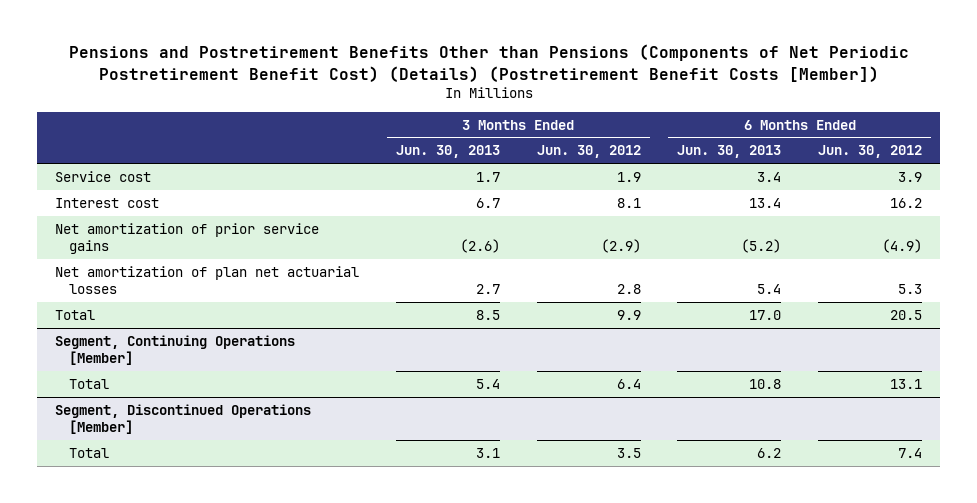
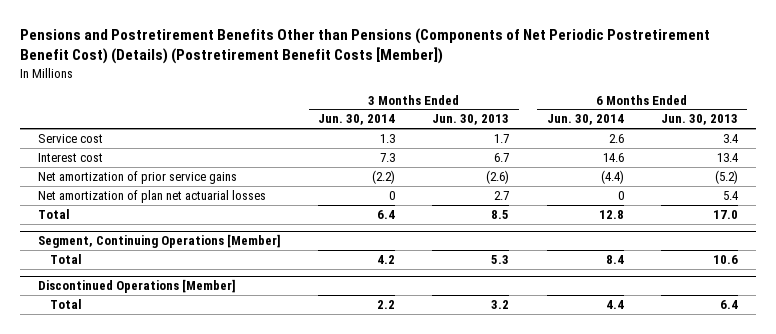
[536,145,641,159] Jun. 30, 2012 -> none
[817,145,922,159] Jun. 30, 2012 -> none
none -> [318,114,396,126] Jun. 30, 2014
none -> [546,114,624,126] Jun. 30, 2014
[475,378,500,389] 5.4 -> [491,254,510,264] 5.3
[749,378,782,389] 10.8 -> [712,254,738,264] 10.6
[55,403,312,434] Segment, Discontinued Operations [Member] -> [38,279,237,294] Discontinued Operations [Member]
[475,447,500,458] 3.1 -> [491,299,510,309] 3.2
[757,447,782,458] 6.2 -> [719,299,738,309] 6.4

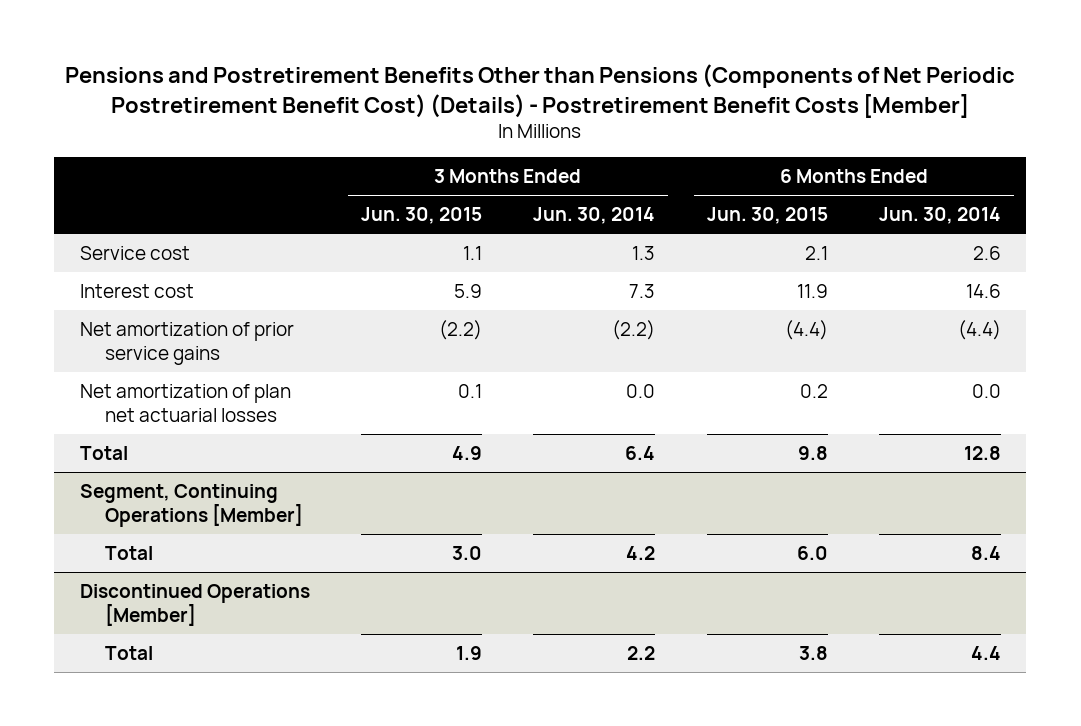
[19,28,710,65] Pensions and Postretirement Benefits Other than Pensions (Components of Net Periodic Postretirement Benefit Cost) (Details) (Postretirement Benefit Costs [Member]) -> [65,64,1016,118] Pensions and Postretirement Benefits Other than Pensions (Components of Net Periodic Postretirement Benefit Cost) (Details) - Postretirement Benefit Costs [Member]
[432,114,510,126] Jun. 30, 2013 -> none
[660,114,738,126] Jun. 30, 2013 -> none
none -> [360,207,482,225] Jun. 30, 2015
none -> [706,207,828,225] Jun. 30, 2015
[389,190,396,200] 0 -> [626,383,656,398] 0.0
[617,190,624,200] 0 -> [971,383,1001,398] 0.0

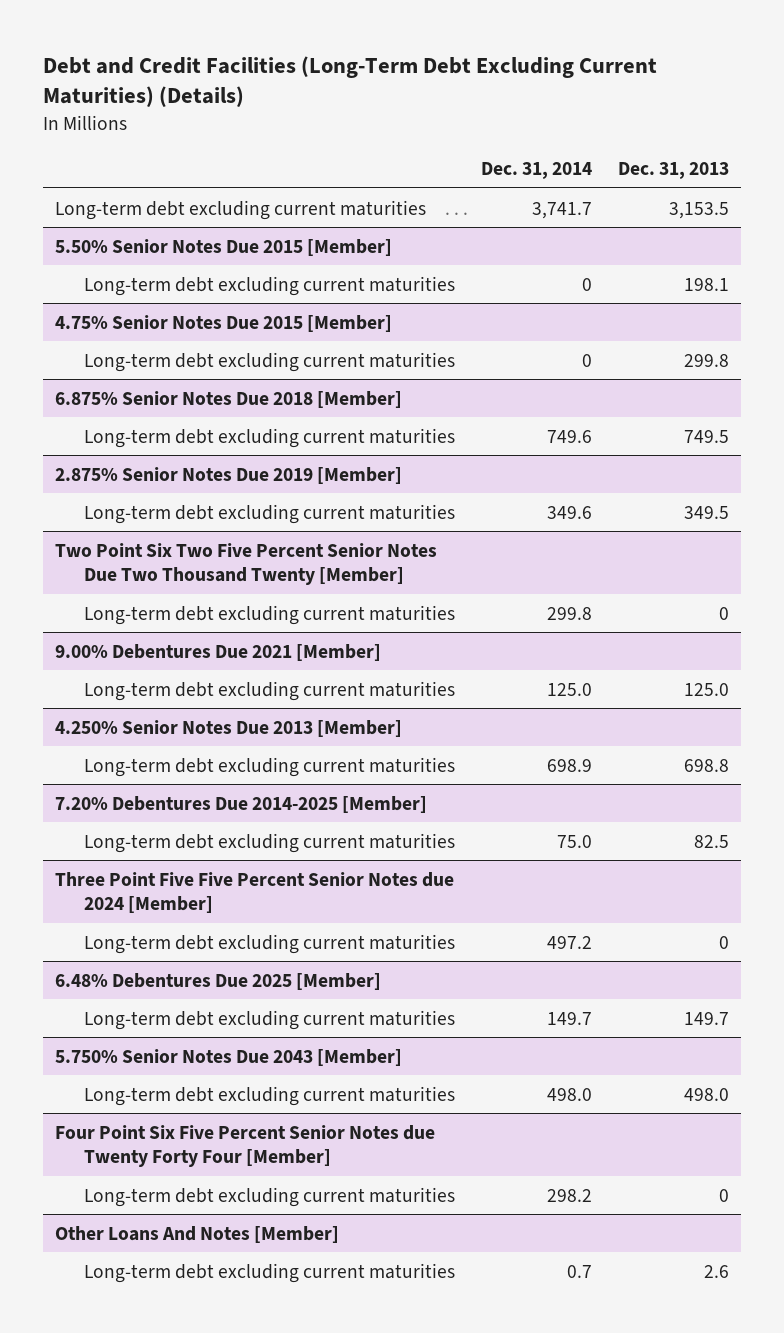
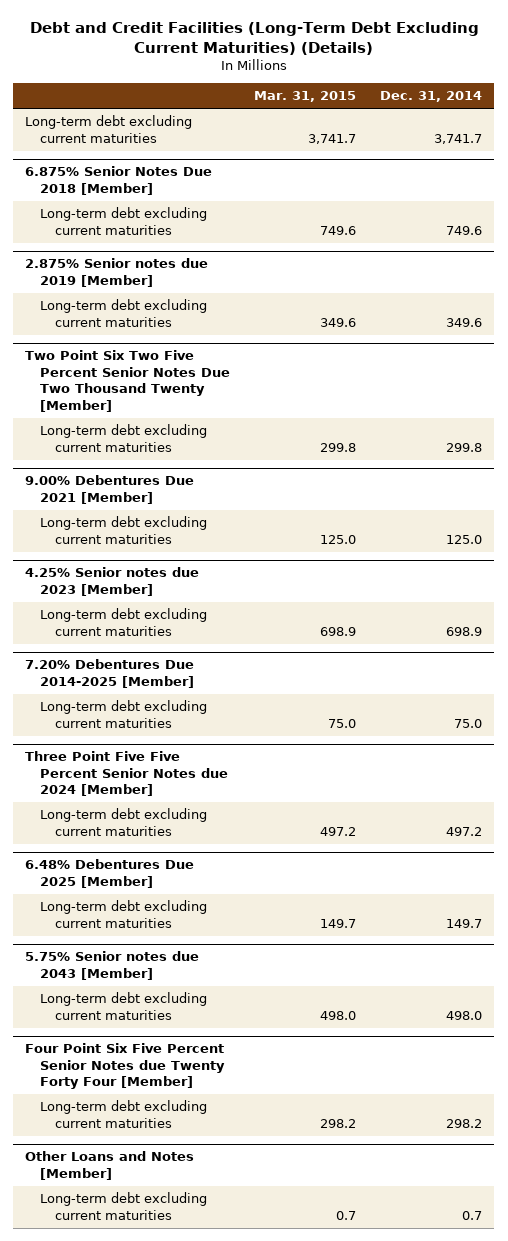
[617,161,729,179] Dec. 31, 2013 -> none
none -> [254,91,357,103] Mar. 31, 2015
[55,238,393,256] 5.50% Senior Notes Due 2015 [Member] -> none
[83,275,455,296] Long-term debt excluding current maturities -> none
[55,314,393,332] 4.75% Senior Notes Due 2015 [Member] -> none
[83,351,455,372] Long-term debt excluding current maturities -> none
[55,466,403,484] 2.875% Senior Notes Due 2019 [Member] -> [25,258,209,287] 2.875% Senior notes due 2019 [Member]
[55,719,403,737] 4.250% Senior Notes Due 2013 [Member] -> [25,567,200,596] 4.25% Senior notes due 2023 [Member]
[55,1048,403,1066] 5.750% Senior Notes Due 2043 [Member] -> [25,951,200,980] 5.75% Senior notes due 2043 [Member]
[55,1225,340,1243] Other Loans And Notes [Member] -> [25,1151,195,1180] Other Loans and Notes [Member]

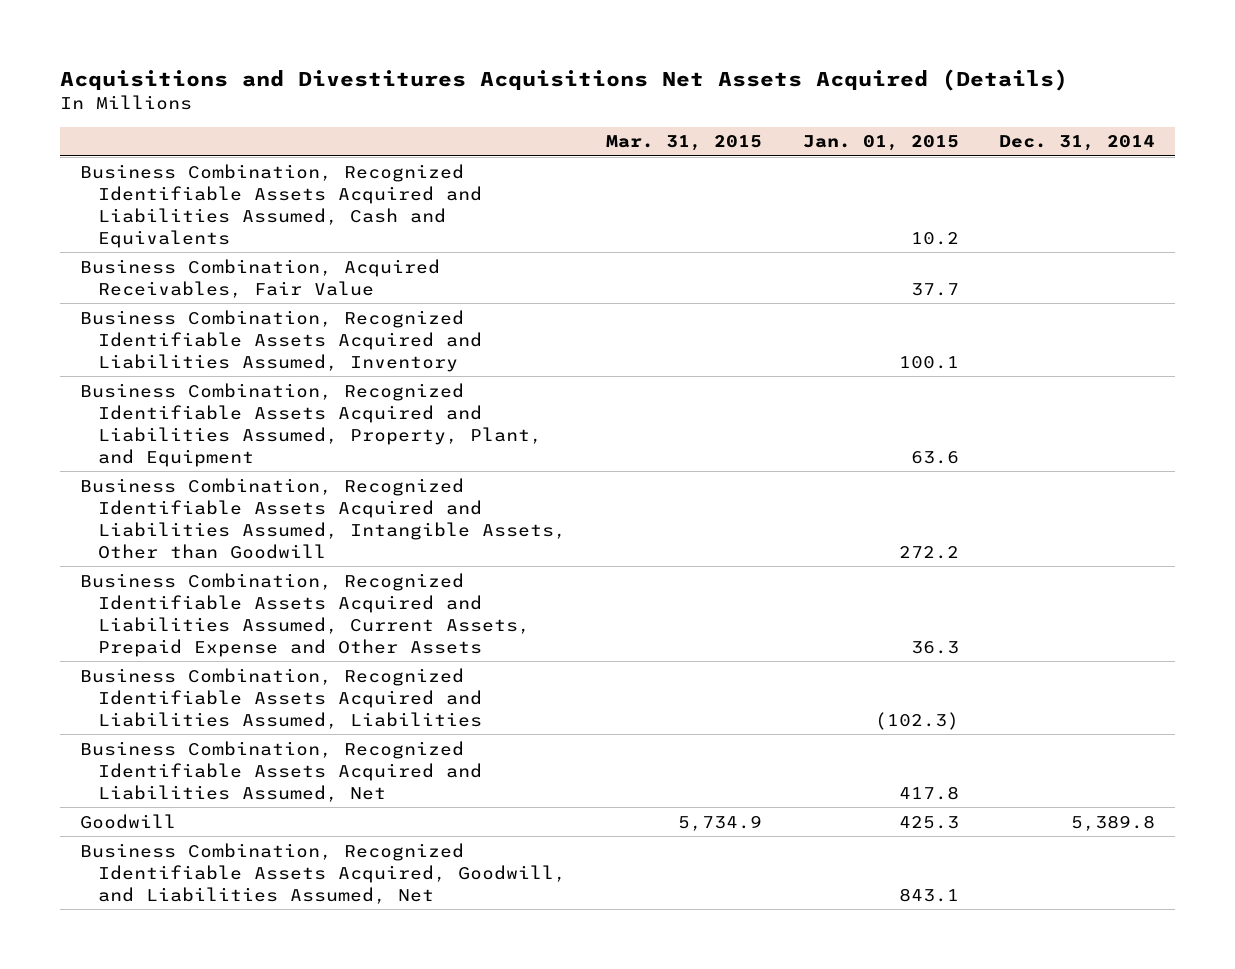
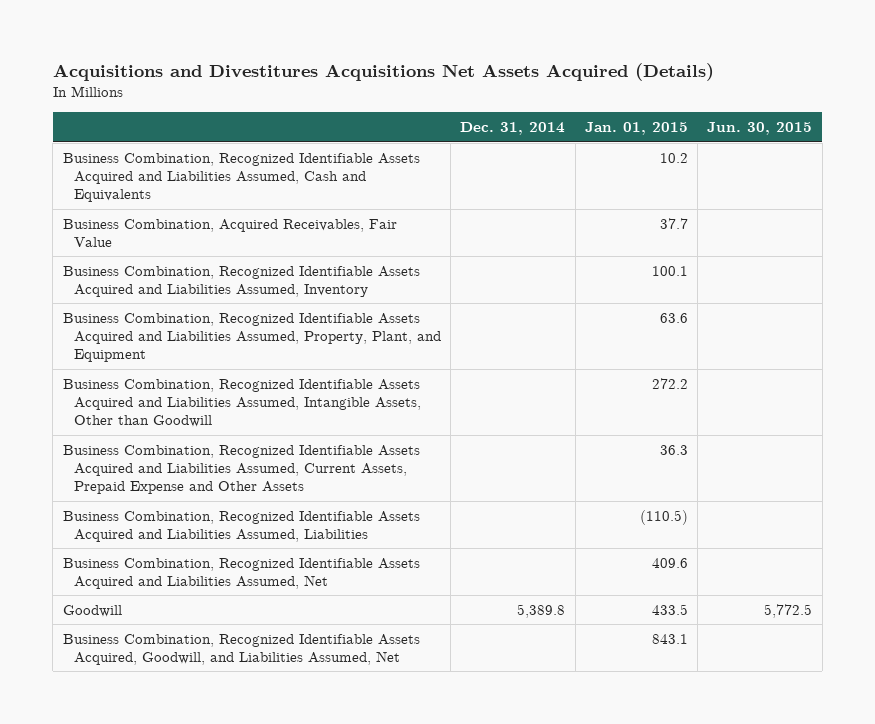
[606,135,763,152] Mar. 31, 2015 -> none
none -> [707,122,813,136] Jun. 30, 2015
[874,711,959,730] (102.3) -> [639,509,688,525] (110.5)
[898,785,959,800] 417.8 -> [651,557,688,568] 409.6
[898,815,959,829] 425.3 -> [651,603,688,615] 433.5

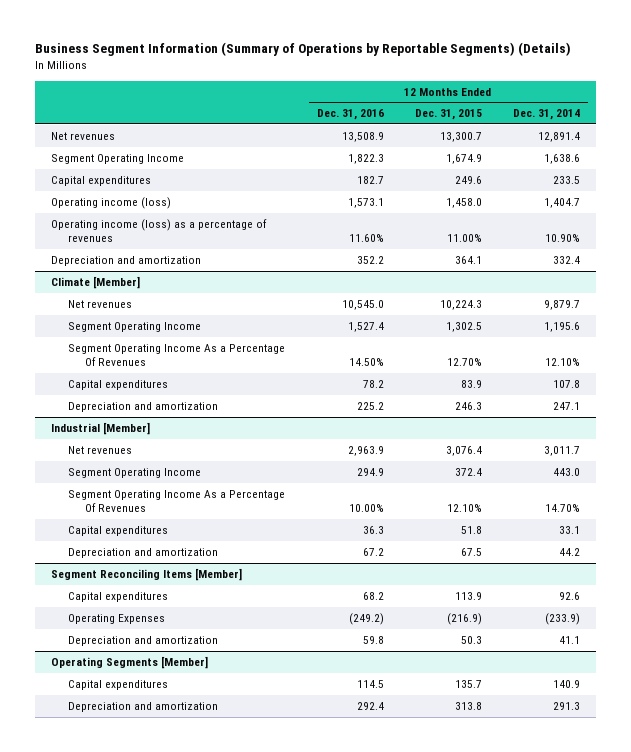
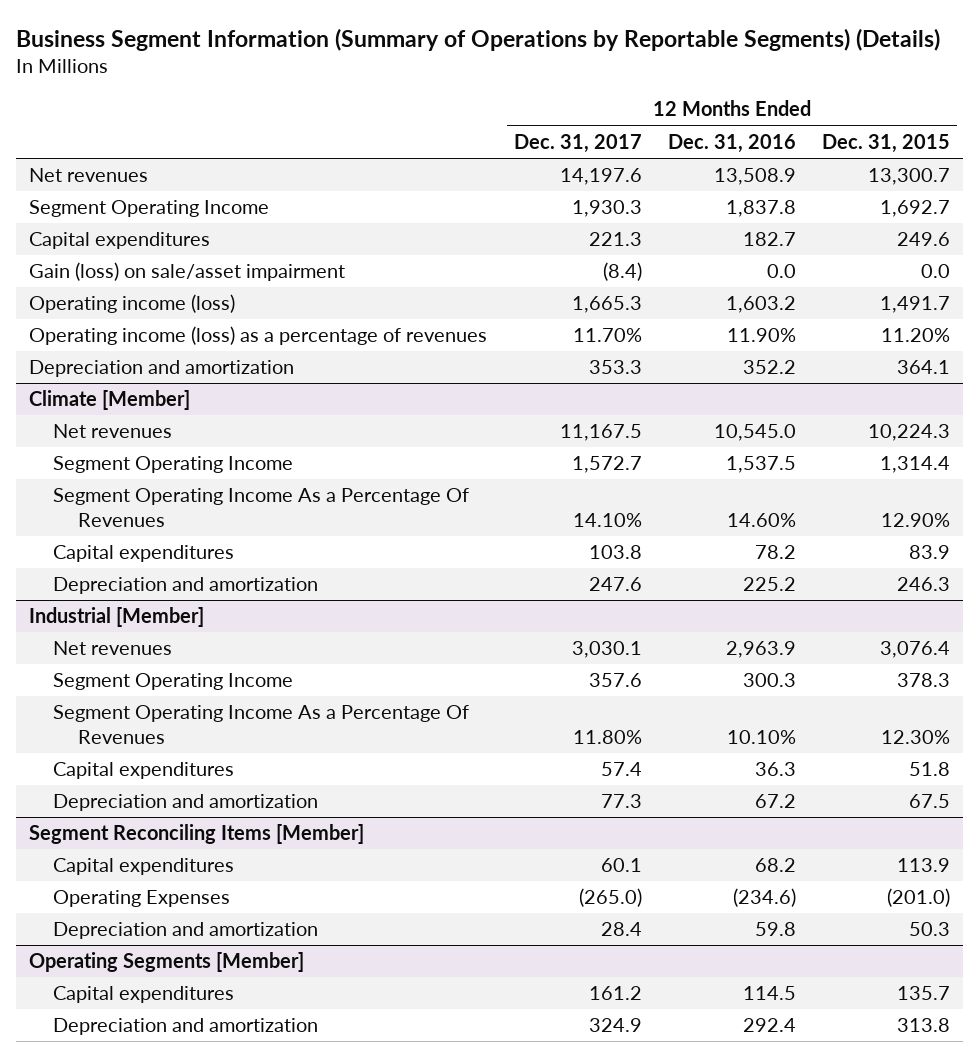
[513,109,581,121] Dec. 31, 2014 -> none
none -> [513,133,642,153] Dec. 31, 2017
[347,153,384,164] 1,822.3 -> [725,200,796,218] 1,837.8
[445,153,482,164] 1,674.9 -> [880,200,951,218] 1,692.7
none -> [29,262,346,282] Gain (loss) on sale/asset impairment
[347,197,384,208] 1,573.1 -> [725,296,796,314] 1,603.2
[445,197,482,208] 1,458.0 -> [880,296,951,314] 1,491.7
[348,234,384,243] 11.60% -> [726,328,796,343] 11.90%
[446,234,482,243] 11.00% -> [881,328,951,343] 11.20%
[347,321,384,332] 1,527.4 -> [725,456,796,474] 1,537.5
[445,321,482,332] 1,302.5 -> [880,456,951,474] 1,314.4
[348,358,384,367] 14.50% -> [726,512,796,527] 14.60%
[446,358,482,367] 12.70% -> [881,512,951,527] 12.90%
[356,467,384,476] 294.9 -> [742,673,796,688] 300.3
[454,467,482,476] 372.4 -> [897,673,951,688] 378.3
[348,504,384,513] 10.00% -> [726,729,796,744] 10.10%
[446,504,482,513] 12.10% -> [881,729,951,744] 12.30%
[348,612,384,625] (249.2) -> [732,888,796,908] (234.6)
[446,612,482,625] (216.9) -> [887,888,951,908] (201.0)

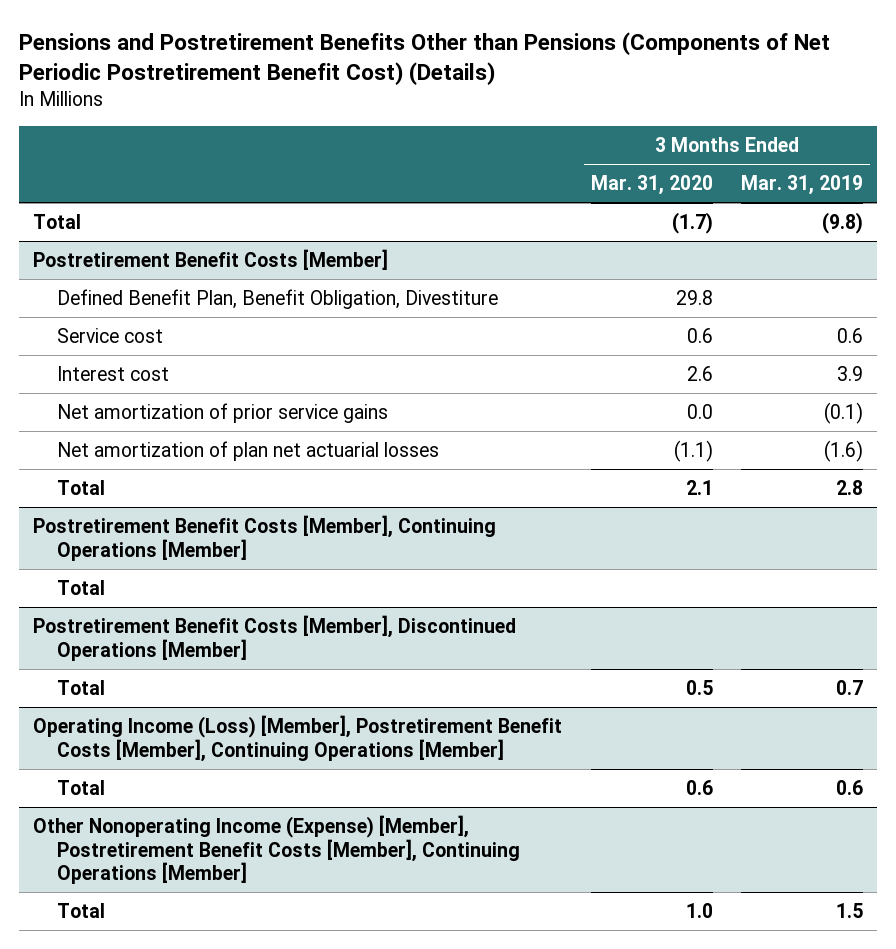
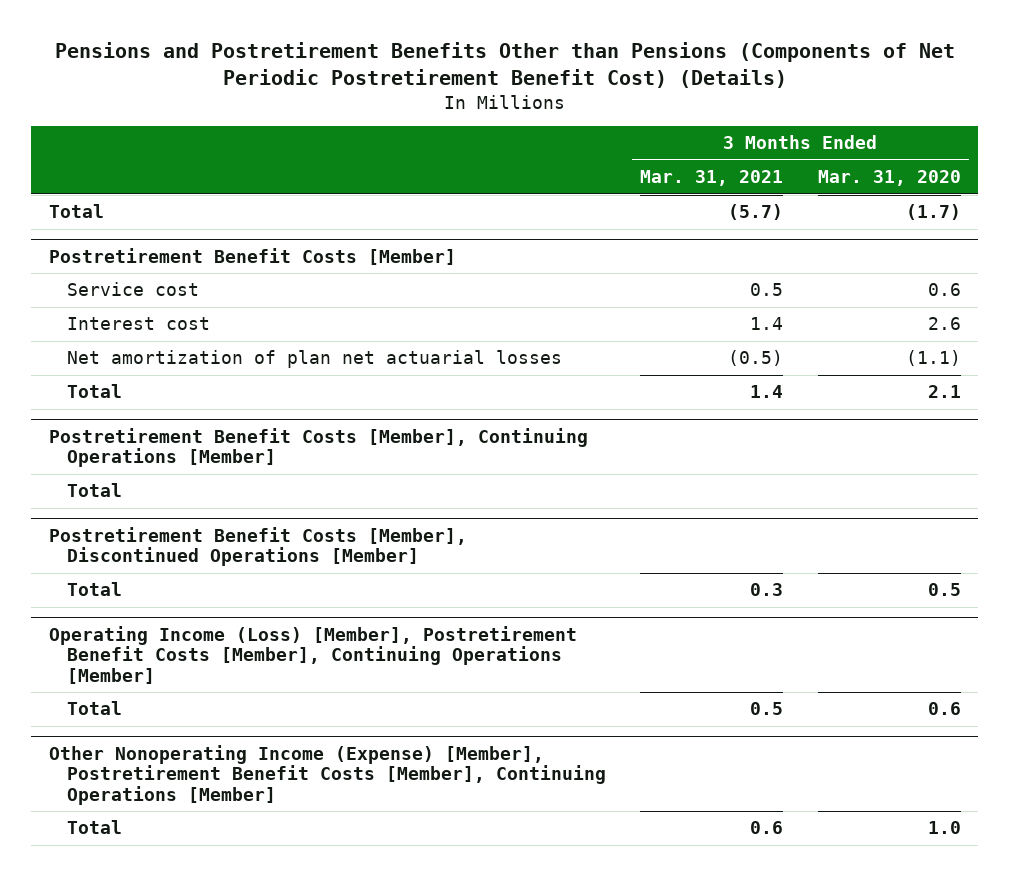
[740,175,863,196] Mar. 31, 2019 -> none
none -> [640,170,784,187] Mar. 31, 2021
[56,289,498,310] Defined Benefit Plan, Benefit Obligation, Divestiture -> none
[56,403,388,424] Net amortization of prior service gains -> none

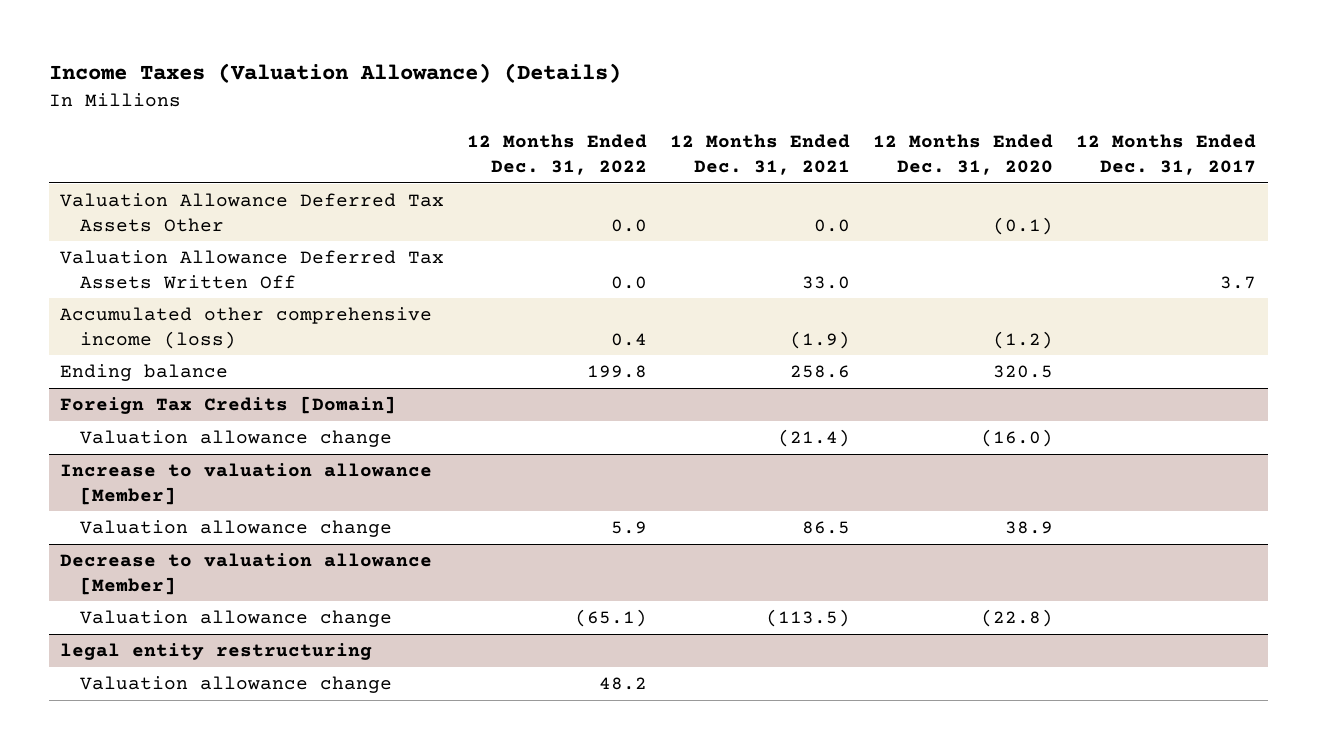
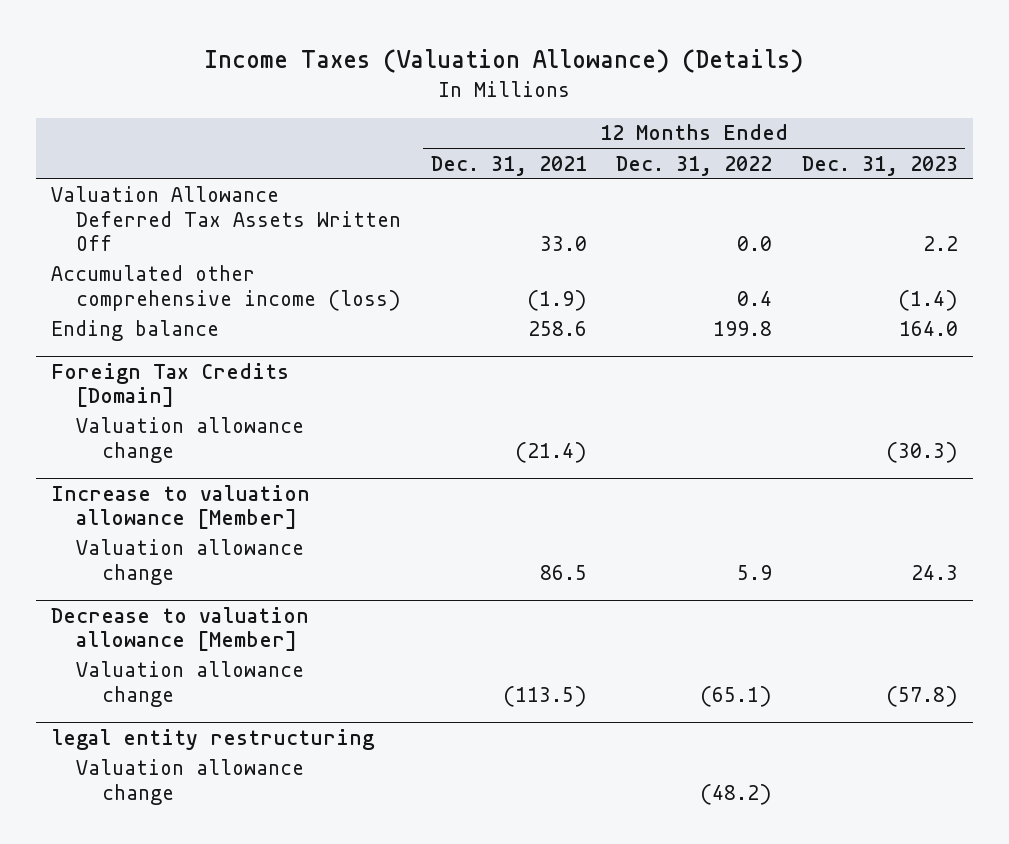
[873,134,1054,176] 12 Months Ended Dec. 31, 2020 -> none
[1076,134,1257,176] 12 Months Ended Dec. 31, 2017 -> none
none -> [802,155,959,176] Dec. 31, 2023
[60,192,445,232] Valuation Allowance Deferred Tax Assets Other -> none
[599,676,648,690] 48.2 -> [700,783,773,805] (48.2)

